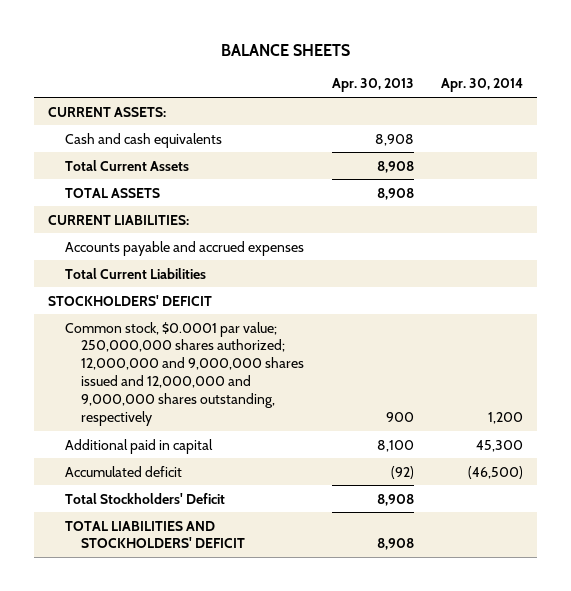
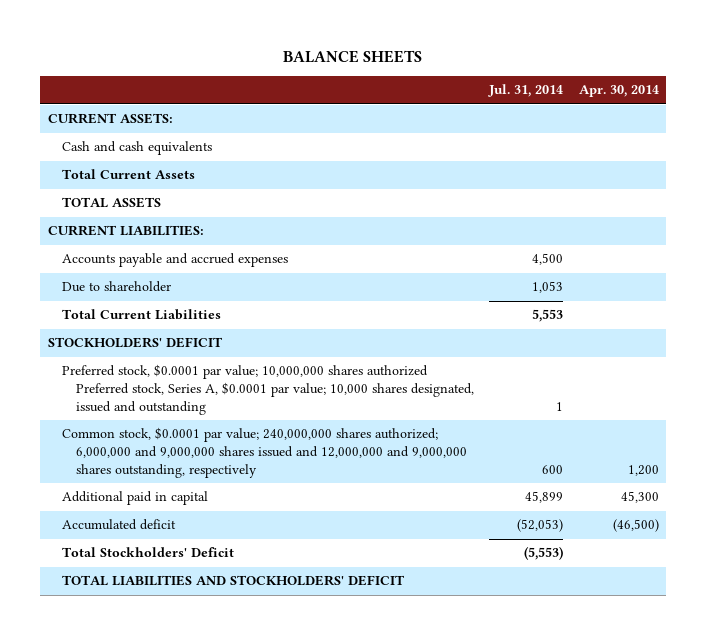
[331,78,414,93] Apr. 30, 2013 -> none
none -> [488,84,564,98] Jul. 31, 2014
none -> [61,281,171,293] Due to shareholder
none -> [61,364,474,415] Preferred stock, $0.0001 par value; 10,000,000 shares authorized Preferred stock, Series A, $0.0001 par value; 10,000 shares designated, issued and outstanding
[64,321,305,426] Common stock, $0.0001 par value; 250,000,000 shares authorized; 12,000,000 and 9,000,000 shares issued and 12,000,000 and 9,000,000 shares outstanding, respectively -> [61,427,467,478] Common stock, $0.0001 par value; 240,000,000 shares authorized; 6,000,000 and 9,000,000 shares issued and 12,000,000 and 9,000,000 shares outstanding, respectively

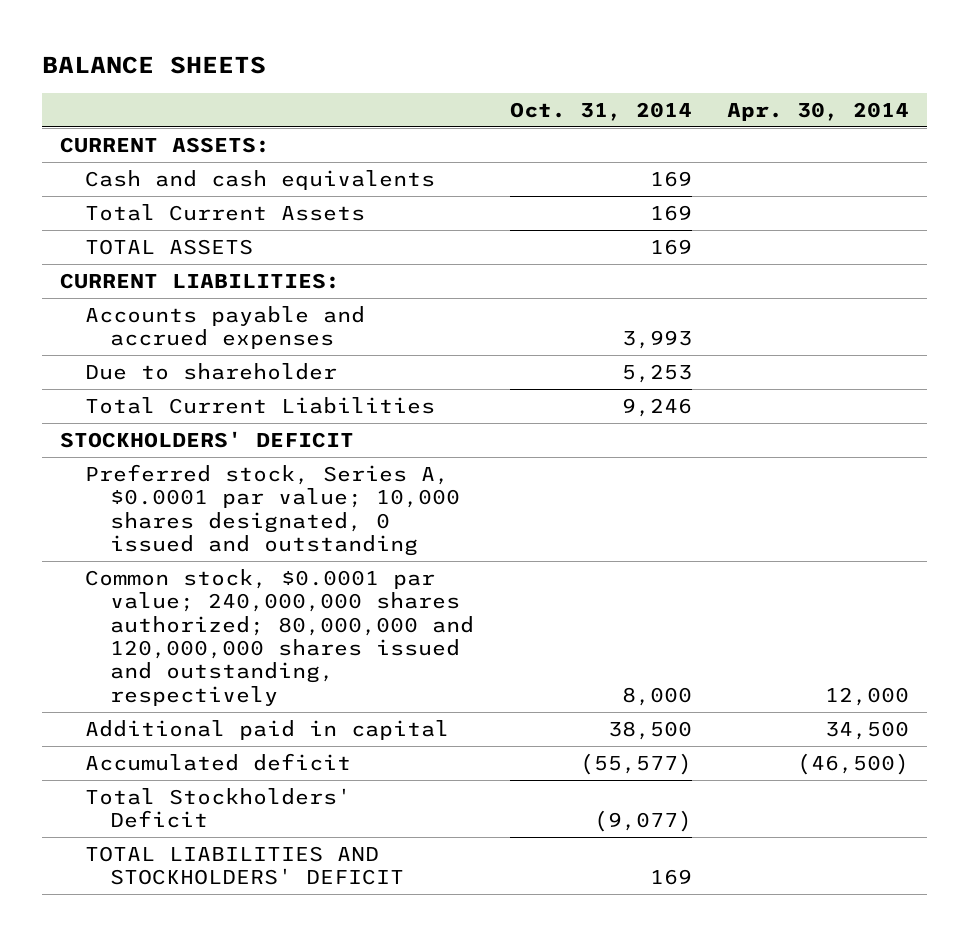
[488,84,564,98] Jul. 31, 2014 -> none
none -> [509,101,692,121] Oct. 31, 2014
[61,364,474,415] Preferred stock, $0.0001 par value; 10,000,000 shares authorized Preferred stock, Series A, $0.0001 par value; 10,000 shares designated, issued and outstanding -> [85,463,460,557] Preferred stock, Series A, $0.0001 par value; 10,000 shares designated, 0 issued and outstanding
[61,427,467,478] Common stock, $0.0001 par value; 240,000,000 shares authorized; 6,000,000 and 9,000,000 shares issued and 12,000,000 and 9,000,000 shares outstanding, respectively -> [85,568,474,706] Common stock, $0.0001 par value; 240,000,000 shares authorized; 80,000,000 and 120,000,000 shares issued and outstanding, respectively
[627,464,659,476] 1,200 -> [825,686,910,706] 12,000
[620,491,659,504] 45,300 -> [825,720,910,740] 34,500

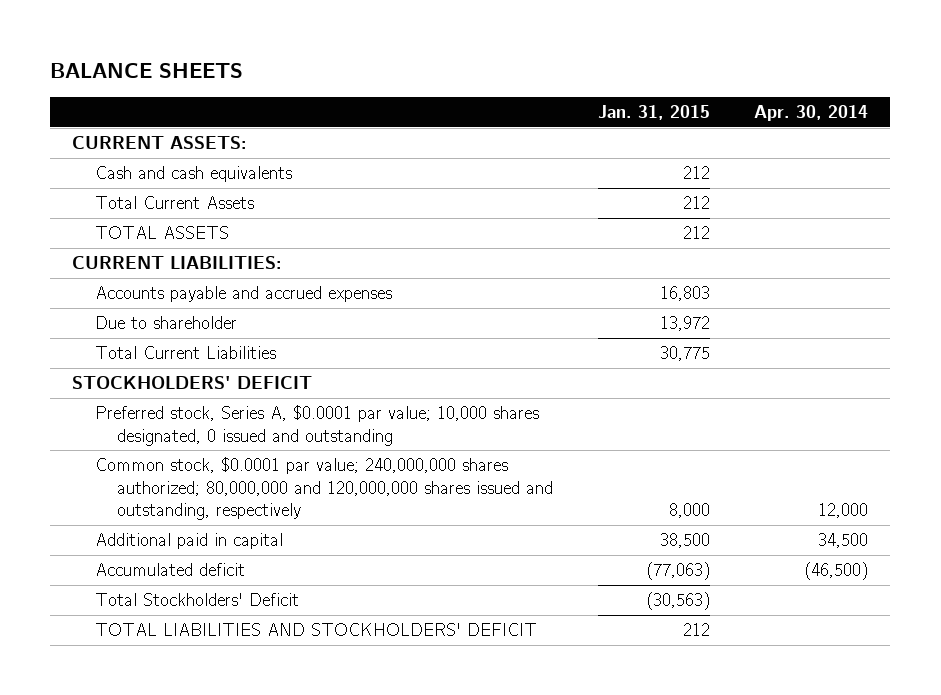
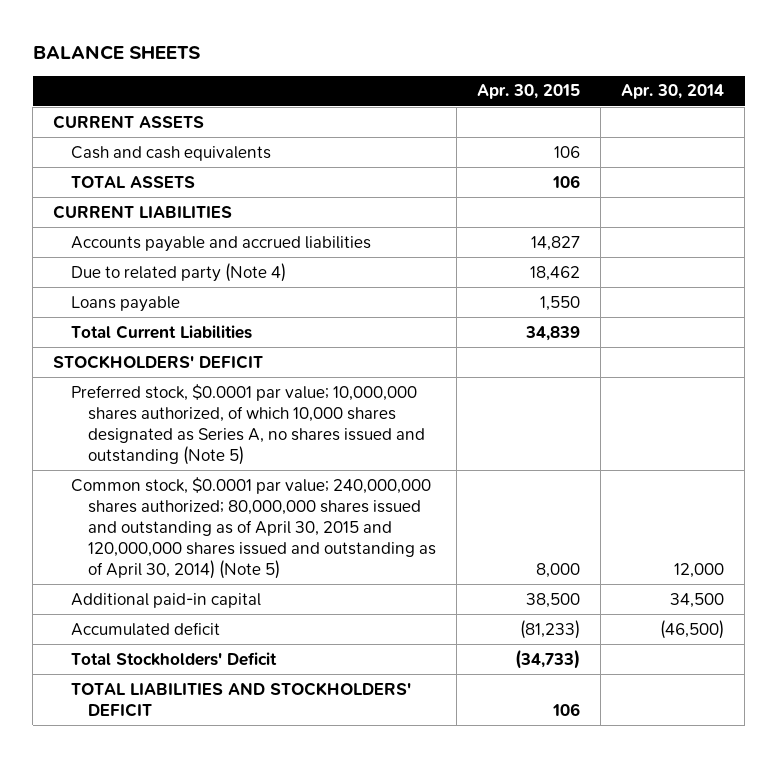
[597,104,710,120] Jan. 31, 2015 -> none
none -> [477,84,581,100] Apr. 30, 2015
[72,136,248,150] CURRENT ASSETS: -> [53,114,205,129] CURRENT ASSETS
[94,196,254,210] Total Current Assets -> none
[94,316,237,330] Due to shareholder -> none
[72,256,283,270] CURRENT LIABILITIES: -> [53,204,233,219] CURRENT LIABILITIES
[94,286,392,303] Accounts payable and accrued expenses -> [70,235,371,252] Accounts payable and accrued liabilities
none -> [70,262,286,282] Due to related party (Note 4)
none -> [70,295,180,312] Loans payable
[94,405,539,446] Preferred stock, Series A, $0.0001 par value; 10,000 shares designated, 0 issued and outstanding -> [70,383,426,465] Preferred stock, $0.0001 par value; 10,000,000 shares authorized, of which 10,000 shares designated as Series A, no shares issued and outstanding (Note 5)
[94,457,554,521] Common stock, $0.0001 par value; 240,000,000 shares authorized; 80,000,000 and 120,000,000 shares issued and outstanding, respectively -> [70,476,437,579] Common stock, $0.0001 par value; 240,000,000 shares authorized; 80,000,000 shares issued and outstanding as of April 30, 2015 and 120,000,000 shares issued and outstanding as of April 30, 2014) (Note 5)
[94,533,283,550] Additional paid in capital -> [70,592,261,608] Additional paid-in capital

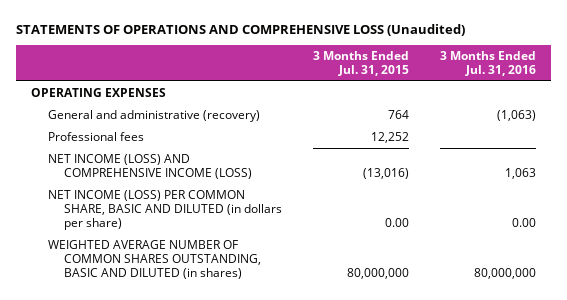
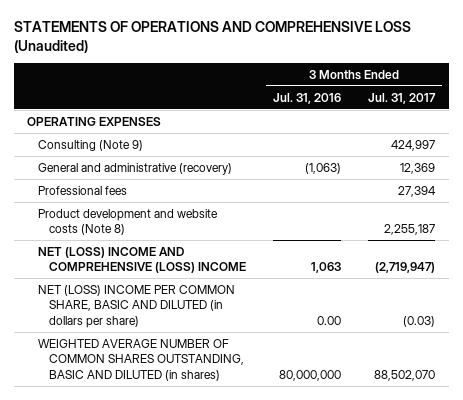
[313,50,410,77] 3 Months Ended Jul. 31, 2015 -> none
none -> [368,92,437,104] Jul. 31, 2017
none -> [38,139,144,151] Consulting (Note 9)
none -> [38,208,219,236] Product development and website costs (Note 8)
[47,153,253,180] NET INCOME (LOSS) AND COMPREHENSIVE INCOME (LOSS) -> [38,246,246,274] NET (LOSS) INCOME AND COMPREHENSIVE (LOSS) INCOME
[47,189,283,231] NET INCOME (LOSS) PER COMMON SHARE, BASIC AND DILUTED (in dollars per share) -> [38,284,236,329] NET (LOSS) INCOME PER COMMON SHARE, BASIC AND DILUTED (in dollars per share)

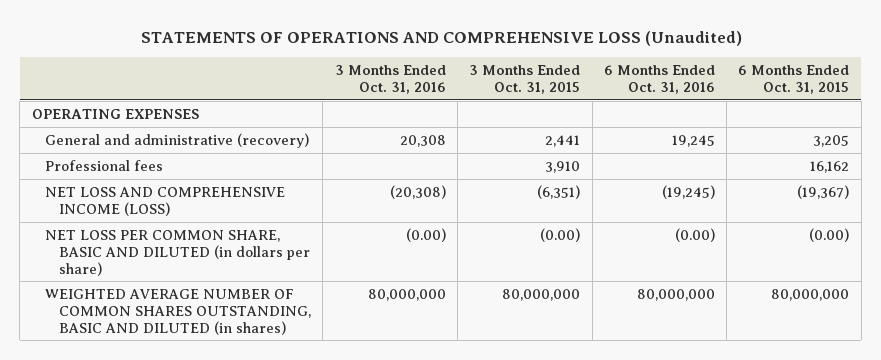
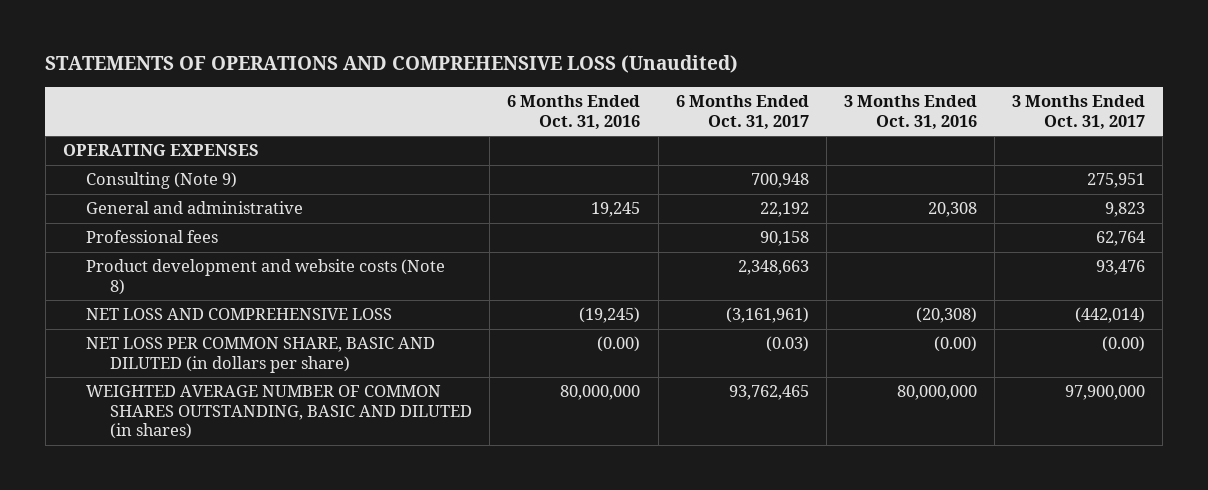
[469,65,581,94] 3 Months Ended Oct. 31, 2015 -> none
[738,65,850,94] 6 Months Ended Oct. 31, 2015 -> none
none -> [675,95,809,130] 6 Months Ended Oct. 31, 2017
none -> [1012,95,1146,130] 3 Months Ended Oct. 31, 2017
none -> [86,172,238,190] Consulting (Note 9)
[45,132,310,148] General and administrative (recovery) -> [86,201,304,215] General and administrative
none -> [86,259,446,295] Product development and website costs (Note 8)
[45,186,286,216] NET LOSS AND COMPREHENSIVE INCOME (LOSS) -> [86,308,393,321] NET LOSS AND COMPREHENSIVE LOSS

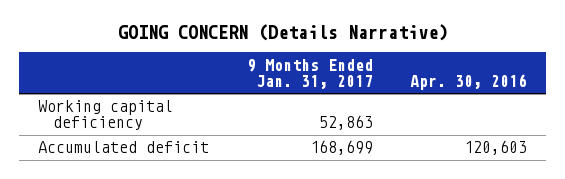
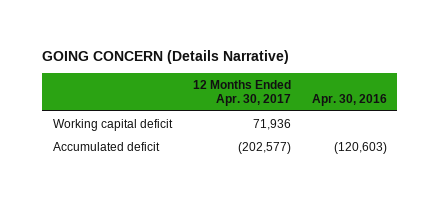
[246,58,373,89] 9 Months Ended Jan. 31, 2017 -> none
none -> [192,80,291,107] 12 Months Ended Apr. 30, 2017
[37,100,173,131] Working capital deficiency -> [52,118,173,131] Working capital deficit
[464,140,528,156] 120,603 -> [333,141,387,154] (120,603)

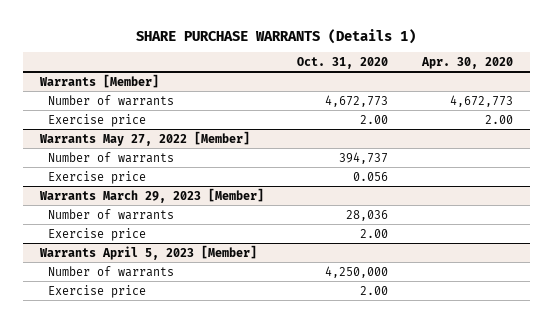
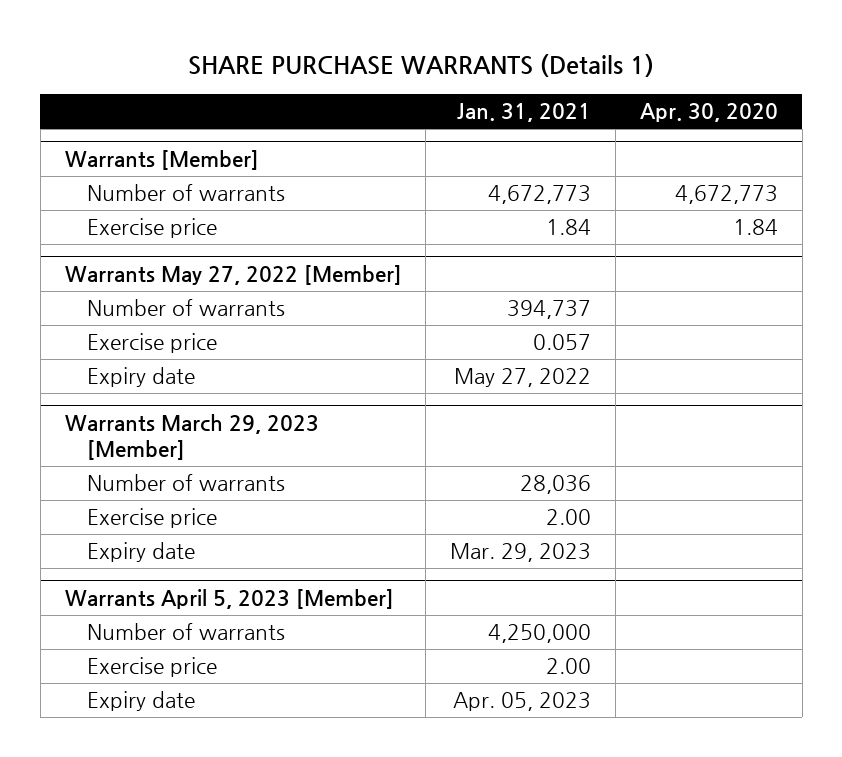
[297,56,389,69] Oct. 31, 2020 -> none
none -> [457,103,592,123] Jan. 31, 2021
[485,114,514,124] 2.00 -> [732,219,778,236] 1.84
none -> [87,367,196,388] Expiry date
none -> [87,542,196,563] Expiry date
none -> [87,691,196,712] Expiry date

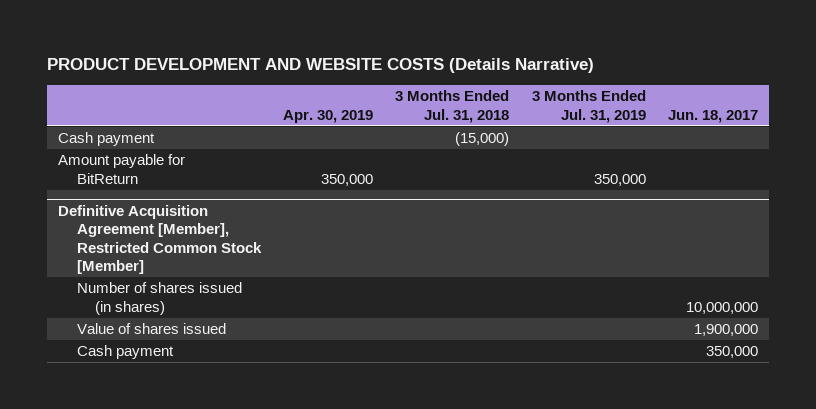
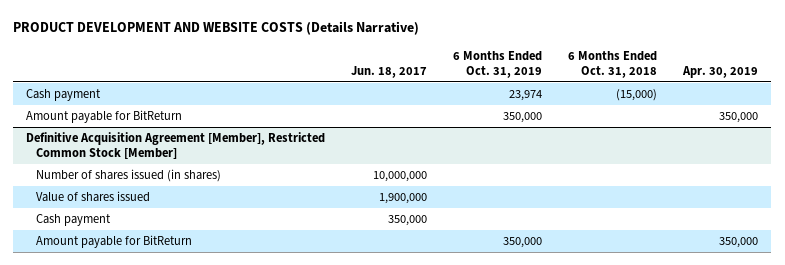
[395,90,510,123] 3 Months Ended Jul. 31, 2018 -> none
[531,90,646,123] 3 Months Ended Jul. 31, 2019 -> none
none -> [453,50,543,78] 6 Months Ended Oct. 31, 2019
none -> [568,50,658,78] 6 Months Ended Oct. 31, 2018
none -> [36,235,193,249] Amount payable for BitReturn

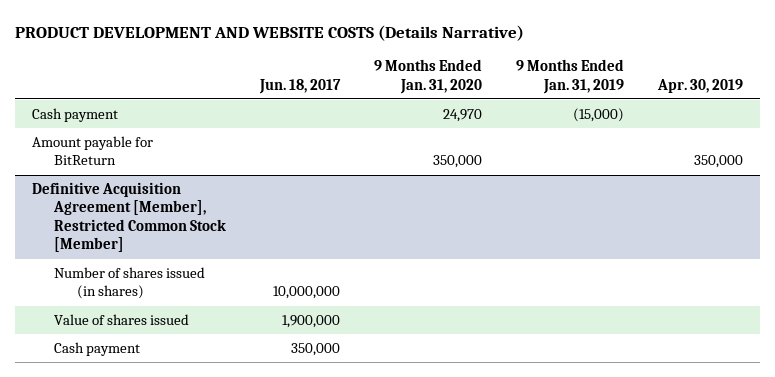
[453,50,543,78] 6 Months Ended Oct. 31, 2019 -> none
[568,50,658,78] 6 Months Ended Oct. 31, 2018 -> none
none -> [374,59,483,94] 9 Months Ended Jan. 31, 2020
none -> [516,59,625,94] 9 Months Ended Jan. 31, 2019
[36,235,193,249] Amount payable for BitReturn -> none

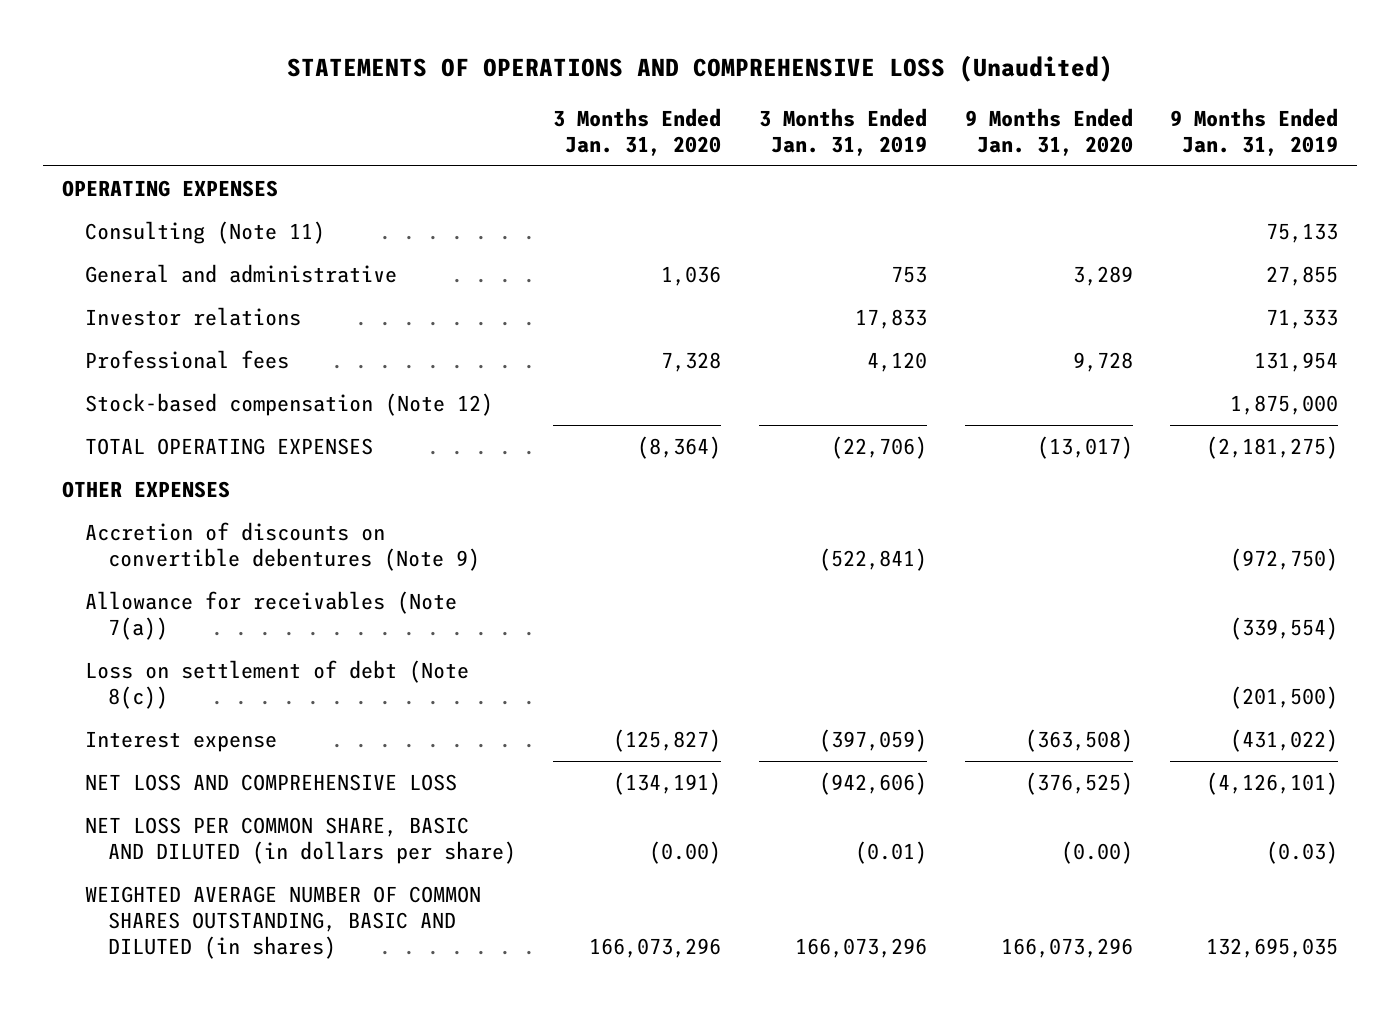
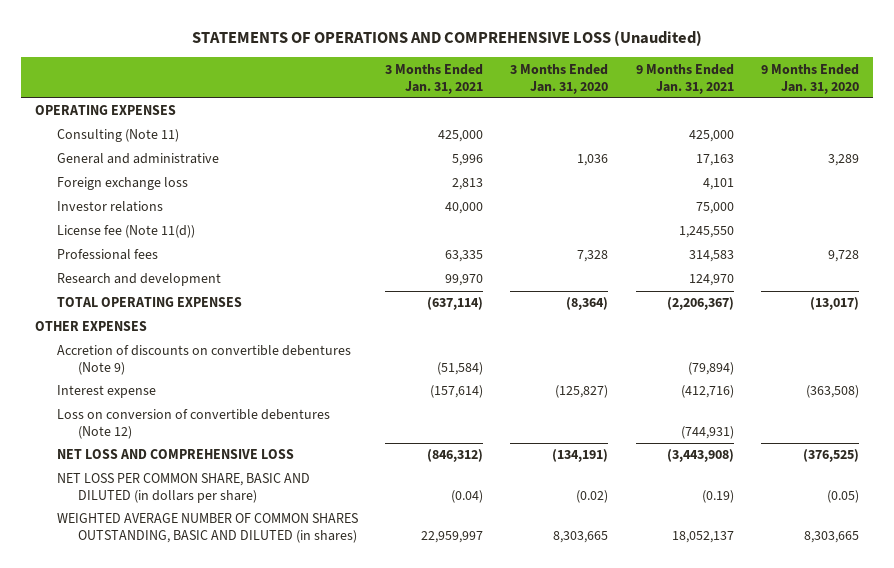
[759,108,928,157] 3 Months Ended Jan. 31, 2019 -> none
[1170,108,1339,157] 9 Months Ended Jan. 31, 2019 -> none
none -> [384,63,483,94] 3 Months Ended Jan. 31, 2021
none -> [635,63,734,94] 9 Months Ended Jan. 31, 2021
none -> [56,177,188,191] Foreign exchange loss
none -> [56,225,195,239] License fee (Note 11(d))
[84,392,493,416] Stock-based compensation (Note 12) -> none
none -> [56,273,221,287] Research and development
[84,590,457,640] Allowance for receivables (Note 7(a)) -> none
[84,659,469,709] Loss on settlement of debt (Note 8(c)) -> none
none -> [56,409,330,440] Loss on conversion of convertible debentures (Note 12)
[649,840,722,864] (0.00) -> [576,490,609,504] (0.02)
[1060,840,1133,864] (0.00) -> [827,490,860,504] (0.05)
[589,937,722,958] 166,073,296 -> [553,531,609,544] 8,303,665
[1000,937,1133,958] 166,073,296 -> [804,531,860,544] 8,303,665

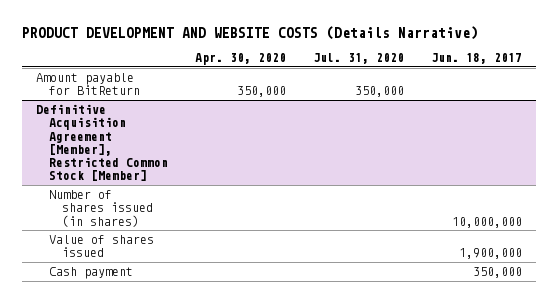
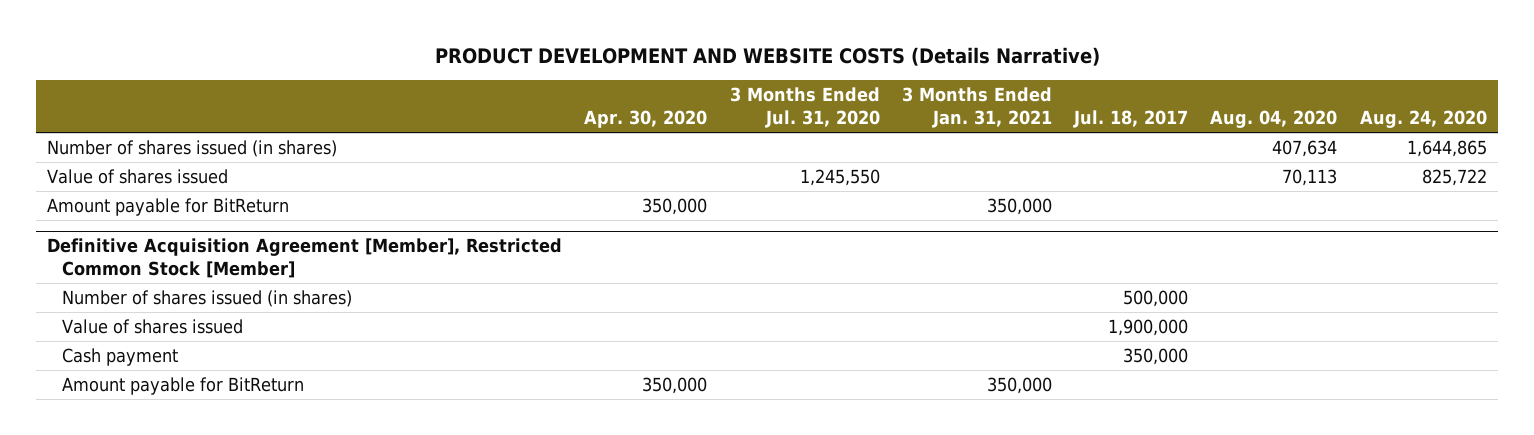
[313,53,405,65] Jul. 31, 2020 -> none
[431,53,523,65] Jun. 18, 2017 -> none
none -> [729,87,880,128] 3 Months Ended Jul. 31, 2020
none -> [901,87,1052,128] 3 Months Ended Jan. 31, 2021
none -> [1073,109,1189,128] Jul. 18, 2017
none -> [1210,109,1338,128] Aug. 04, 2020
none -> [1359,109,1487,128] Aug. 24, 2020
none -> [47,140,338,158] Number of shares issued (in shares)
none -> [47,169,229,185] Value of shares issued
none -> [61,377,304,396] Amount payable for BitReturn

